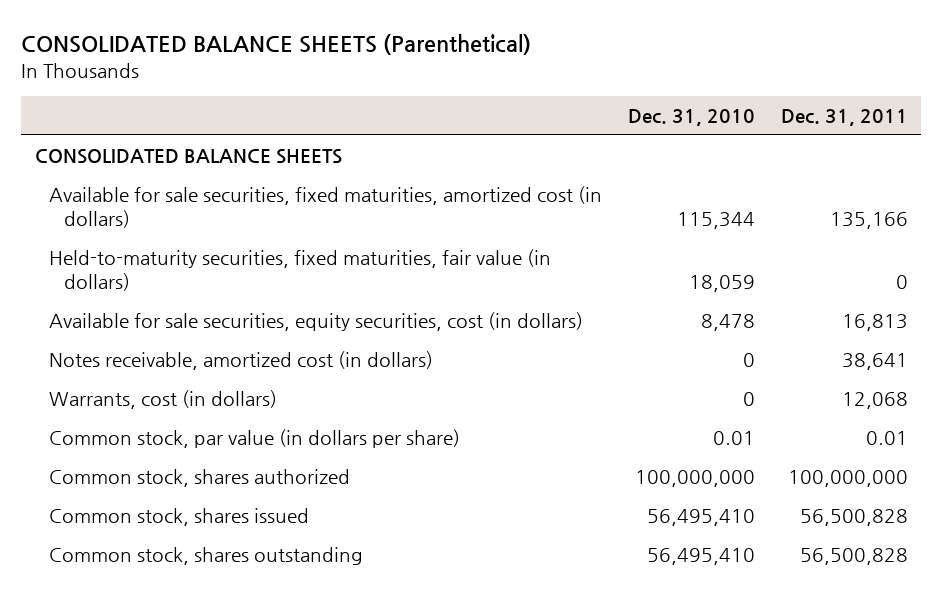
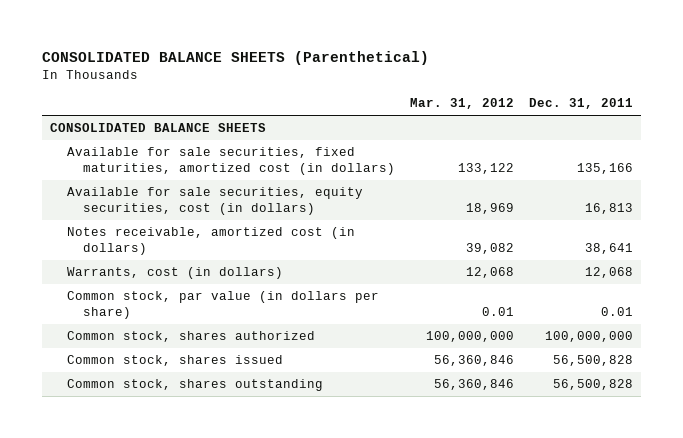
[628,109,756,127] Dec. 31, 2010 -> none
none -> [410,98,515,110] Mar. 31, 2012
[49,249,552,292] Held-to-maturity securities, fixed maturities, fair value (in dollars) -> none

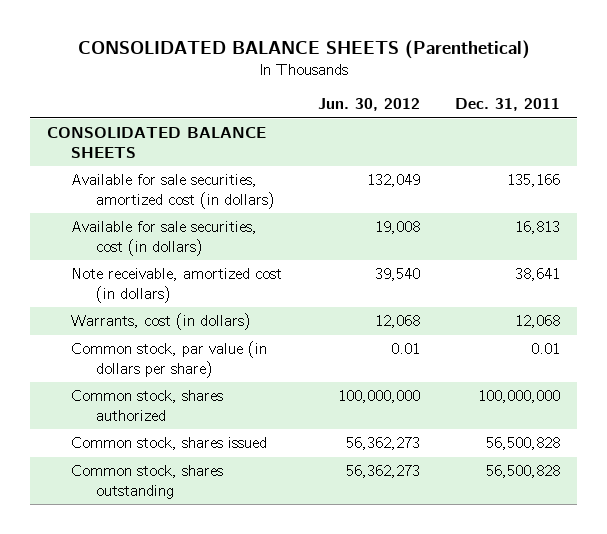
[410,98,515,110] Mar. 31, 2012 -> none
none -> [317,98,420,112] Jun. 30, 2012
[66,147,396,175] Available for sale securities, fixed maturities, amortized cost (in dollars) -> [71,174,275,209] Available for sale securities, amortized cost (in dollars)
[66,187,363,215] Available for sale securities, equity securities, cost (in dollars) -> [71,221,258,256] Available for sale securities, cost (in dollars)
[66,227,355,255] Notes receivable, amortized cost (in dollars) -> [71,268,283,303] Note receivable, amortized cost (in dollars)

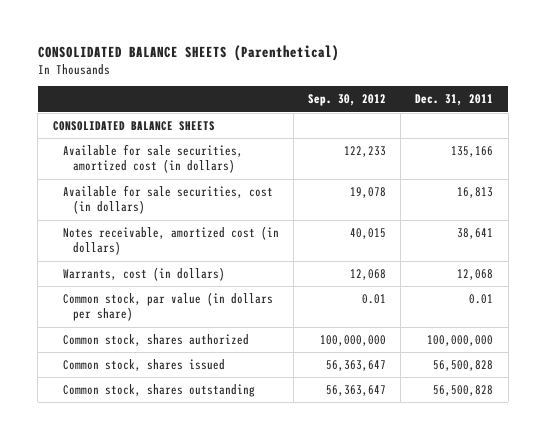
[317,98,420,112] Jun. 30, 2012 -> none
none -> [308,94,387,107] Sep. 30, 2012
[71,268,283,303] Note receivable, amortized cost (in dollars) -> [62,225,279,256] Notes receivable, amortized cost (in dollars)

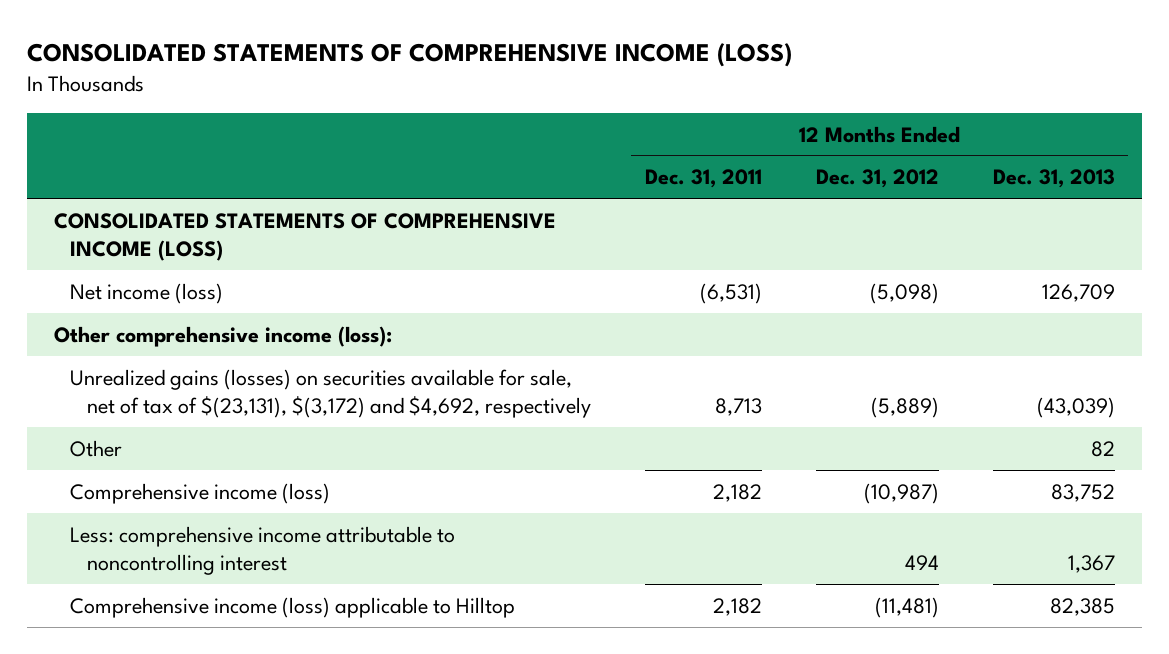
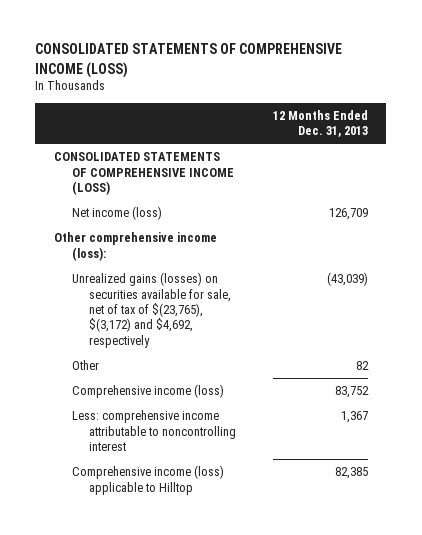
[644,169,762,189] Dec. 31, 2011 -> none
[815,169,939,189] Dec. 31, 2012 -> none
[70,368,591,419] Unrealized gains (losses) on securities available for sale, net of tax of $(23,131), $(3,172) and $4,692, respectively -> [71,272,232,348] Unrealized gains (losses) on securities available for sale, net of tax of $(23,765), $(3,172) and $4,692, respectively

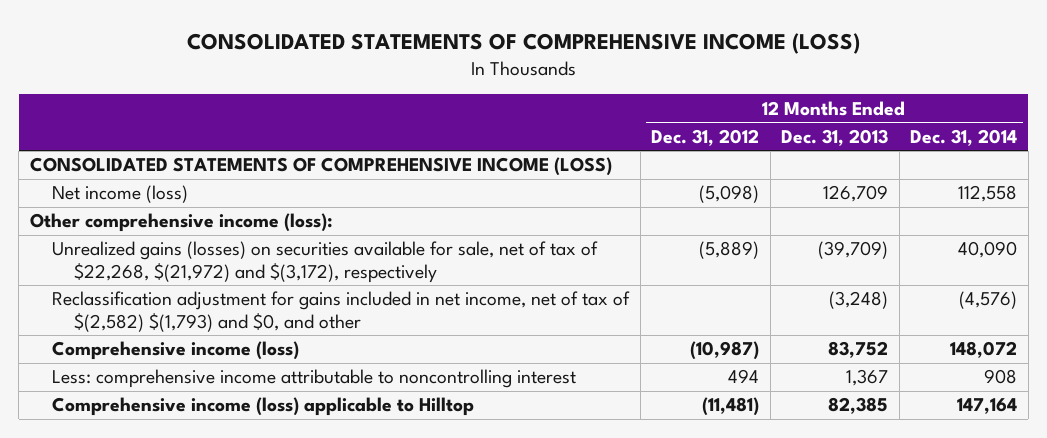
none -> [651,128,760,146] Dec. 31, 2012
none -> [910,128,1018,146] Dec. 31, 2014
[71,360,99,371] Other -> none
[71,272,232,348] Unrealized gains (losses) on securities available for sale, net of tax of $(23,765), $(3,172) and $4,692, respectively -> [52,241,599,283] Unrealized gains (losses) on securities available for sale, net of tax of $22,268, $(21,972) and $(3,172), respectively
[326,272,368,287] (43,039) -> [818,241,889,260] (39,709)
none -> [52,291,631,332] Reclassification adjustment for gains included in net income, net of tax of $(2,582) $(1,793) and $0, and other

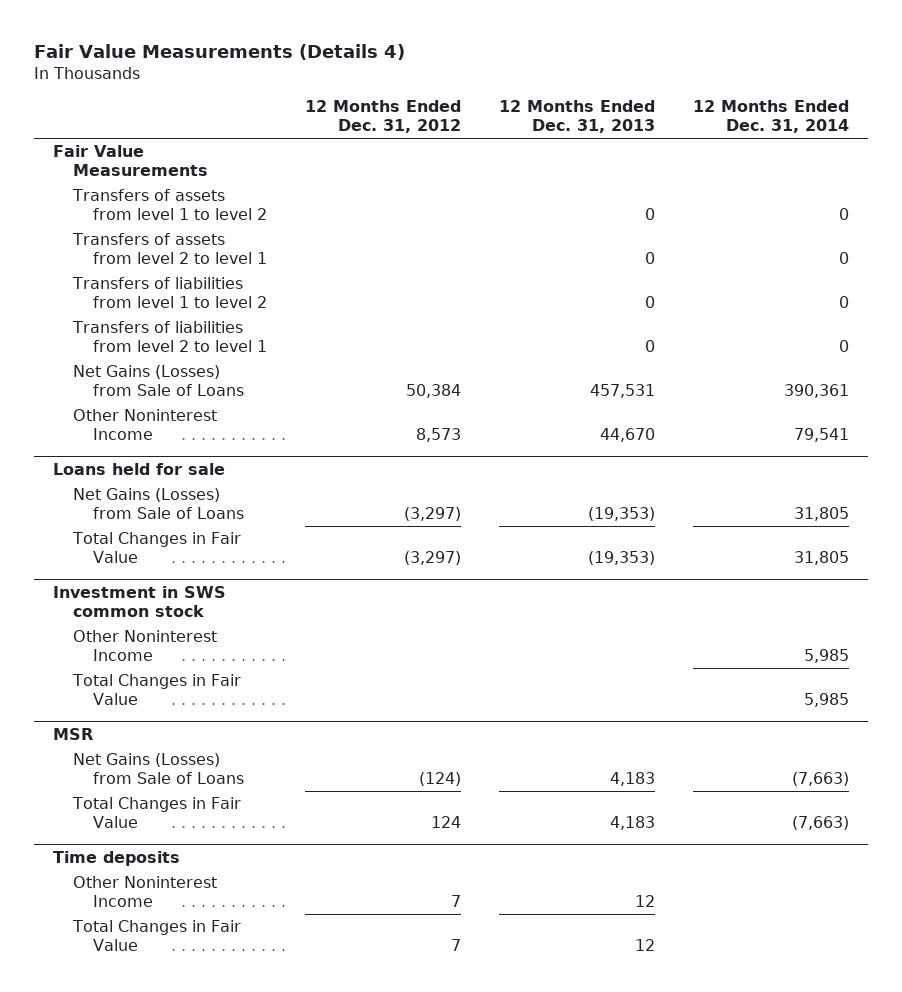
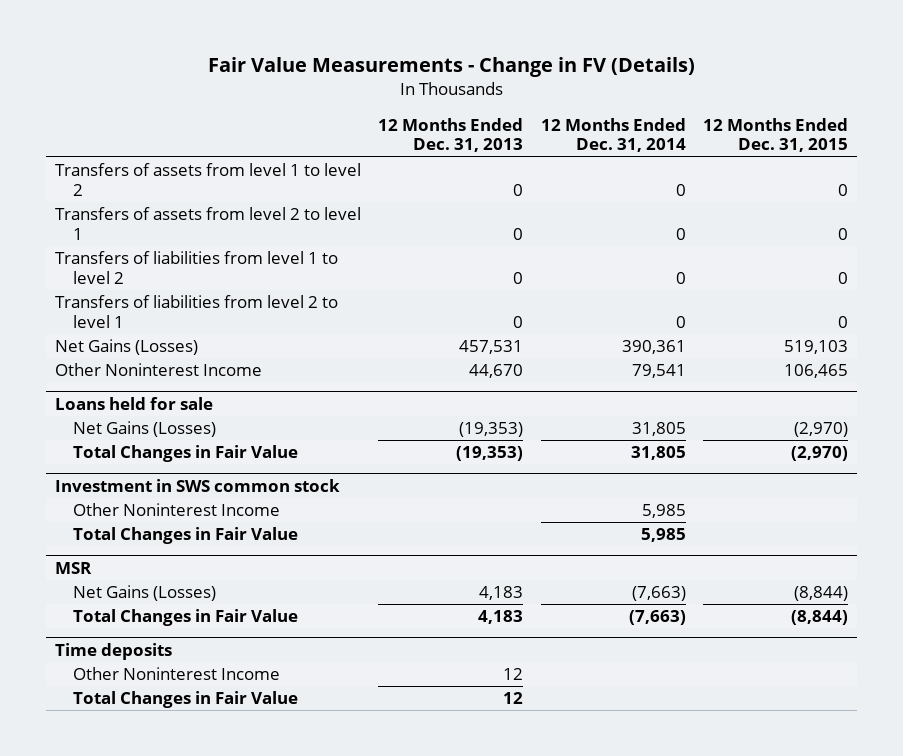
[34,44,406,61] Fair Value Measurements (Details 4) -> [207,57,695,78] Fair Value Measurements - Change in FV (Details)
[305,100,462,134] 12 Months Ended Dec. 31, 2012 -> none
none -> [703,117,849,153] 12 Months Ended Dec. 31, 2015
[53,145,209,177] Fair Value Measurements -> none
[73,365,245,397] Net Gains (Losses) from Sale of Loans -> [54,339,198,356] Net Gains (Losses)
[73,488,245,520] Net Gains (Losses) from Sale of Loans -> [73,421,217,438] Net Gains (Losses)
[73,753,245,785] Net Gains (Losses) from Sale of Loans -> [73,585,217,602] Net Gains (Losses)

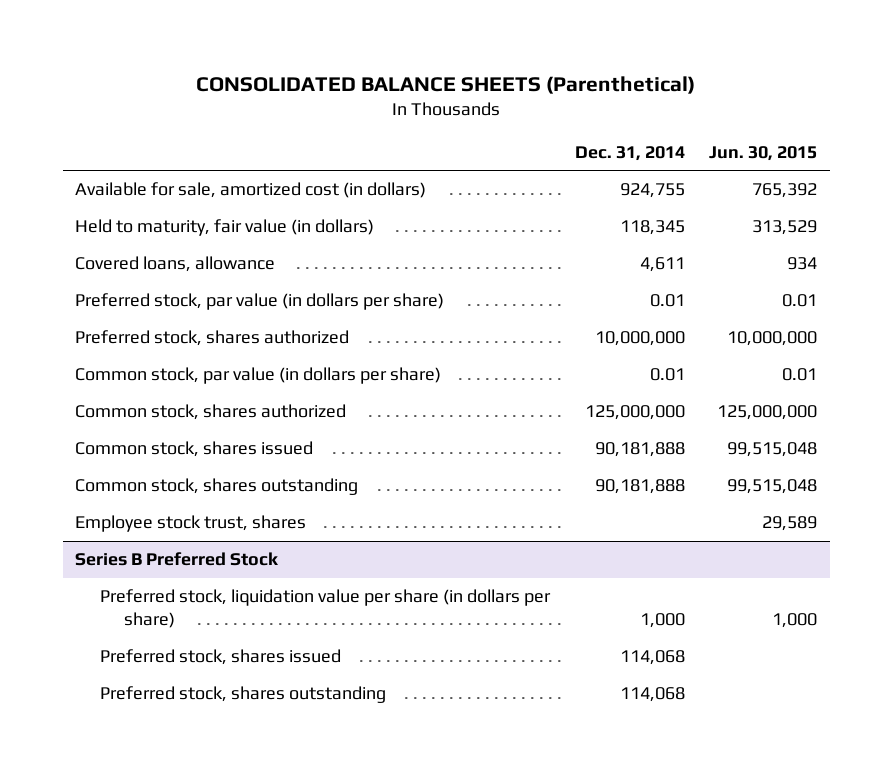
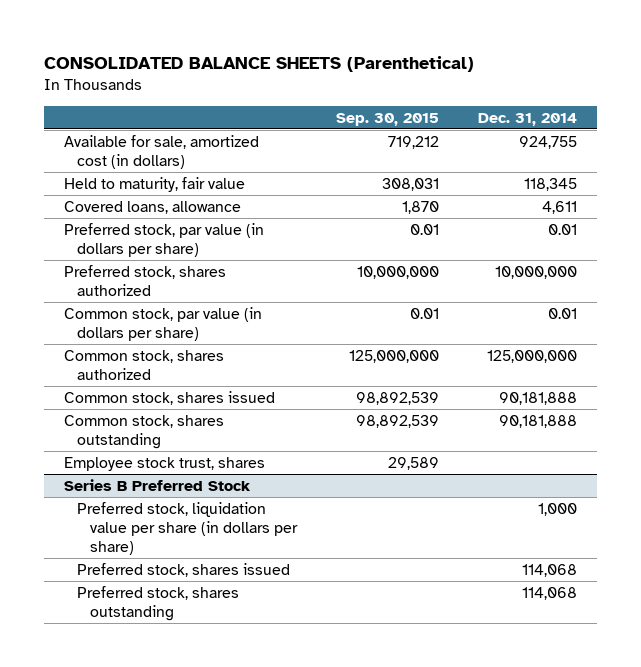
[709,145,818,161] Jun. 30, 2015 -> none
none -> [336,112,440,126] Sep. 30, 2015
[74,219,374,237] Held to maturity, fair value (in dollars) -> [63,176,245,192] Held to maturity, fair value

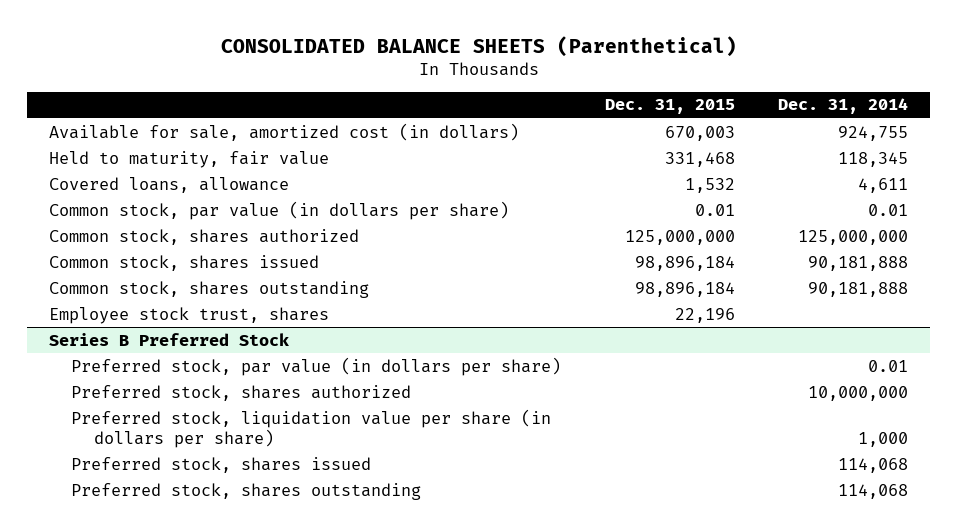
[336,112,440,126] Sep. 30, 2015 -> none
none -> [604,99,735,115] Dec. 31, 2015
[63,222,264,257] Preferred stock, par value (in dollars per share) -> none
[63,264,226,296] Preferred stock, shares authorized -> none
none -> [71,356,562,376] Preferred stock, par value (in dollars per share)
none -> [71,384,412,401] Preferred stock, shares authorized

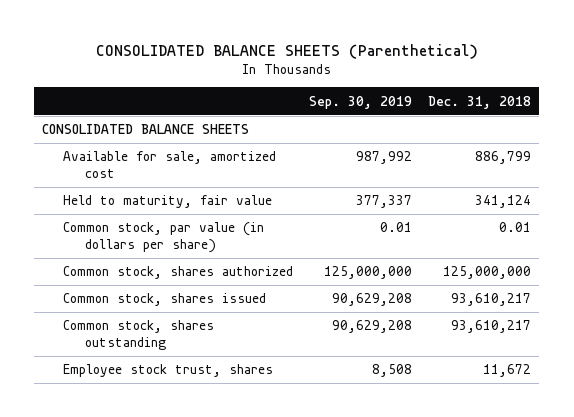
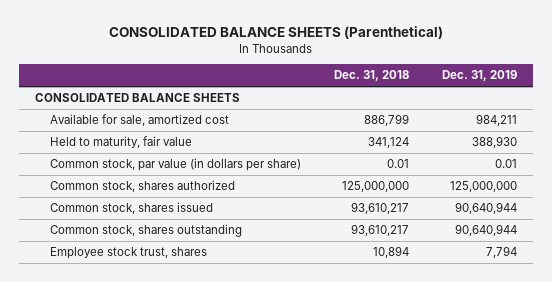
[309,95,413,109] Sep. 30, 2019 -> none
none -> [441,70,517,82] Dec. 31, 2019
[483,364,532,378] 11,672 -> [372,246,409,259] 10,894

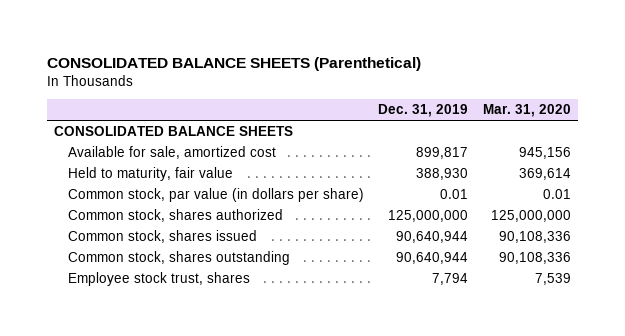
[333,70,409,82] Dec. 31, 2018 -> none
none -> [482,104,571,118] Mar. 31, 2020
[475,114,517,127] 984,211 -> [416,147,469,160] 899,817

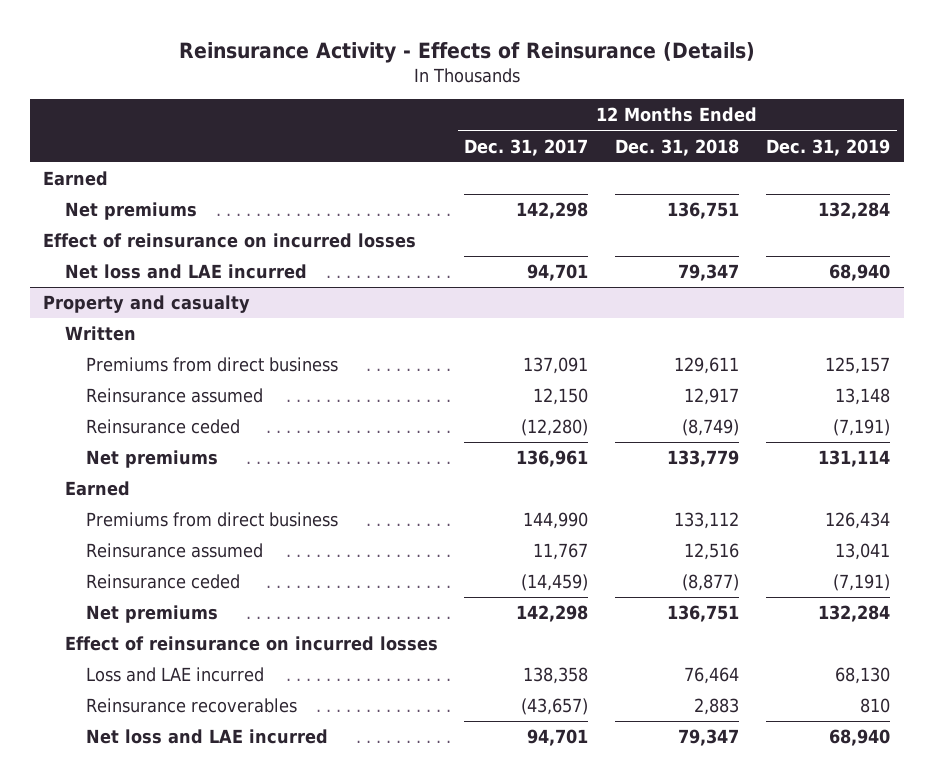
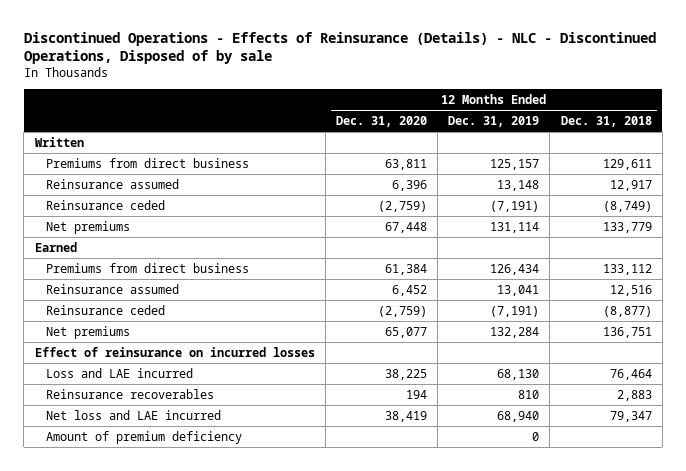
[178,41,755,63] Reinsurance Activity - Effects of Reinsurance (Details) -> [23,31,656,65] Discontinued Operations - Effects of Reinsurance (Details) - NLC - Discontinued Operations, Disposed of by sale
[464,138,589,156] Dec. 31, 2017 -> none
none -> [335,116,427,128] Dec. 31, 2020
[43,171,109,187] Earned -> none
[64,202,197,221] Net premiums -> none
[43,233,417,249] Effect of reinsurance on incurred losses -> none
[64,264,307,280] Net loss and LAE incurred -> none
[43,295,251,314] Property and casualty -> none
none -> [46,430,243,444] Amount of premium deficiency

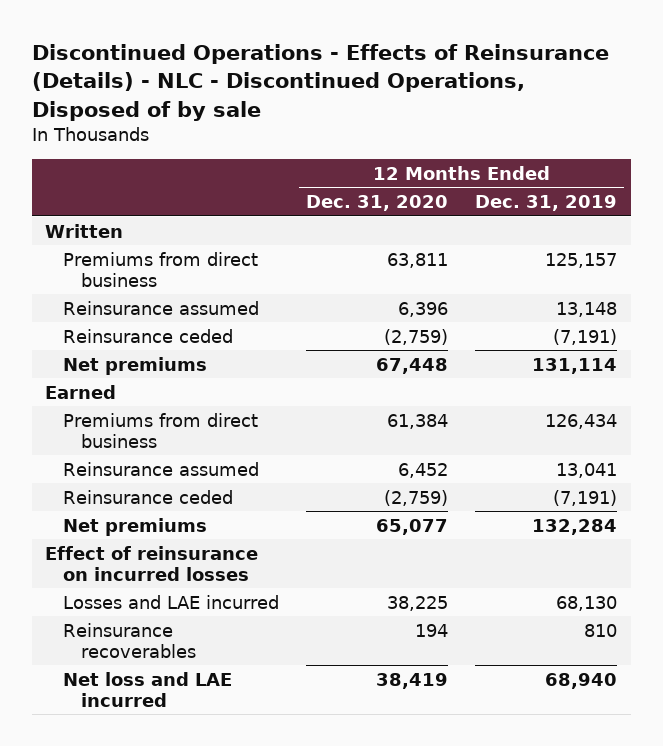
[560,116,652,128] Dec. 31, 2018 -> none
[46,367,194,378] Loss and LAE incurred -> [63,594,280,609] Losses and LAE incurred
[46,430,243,444] Amount of premium deficiency -> none

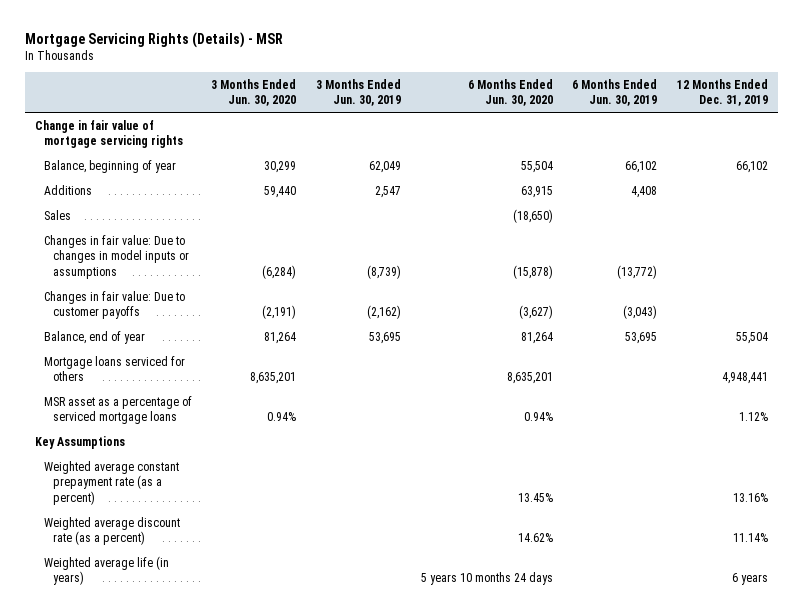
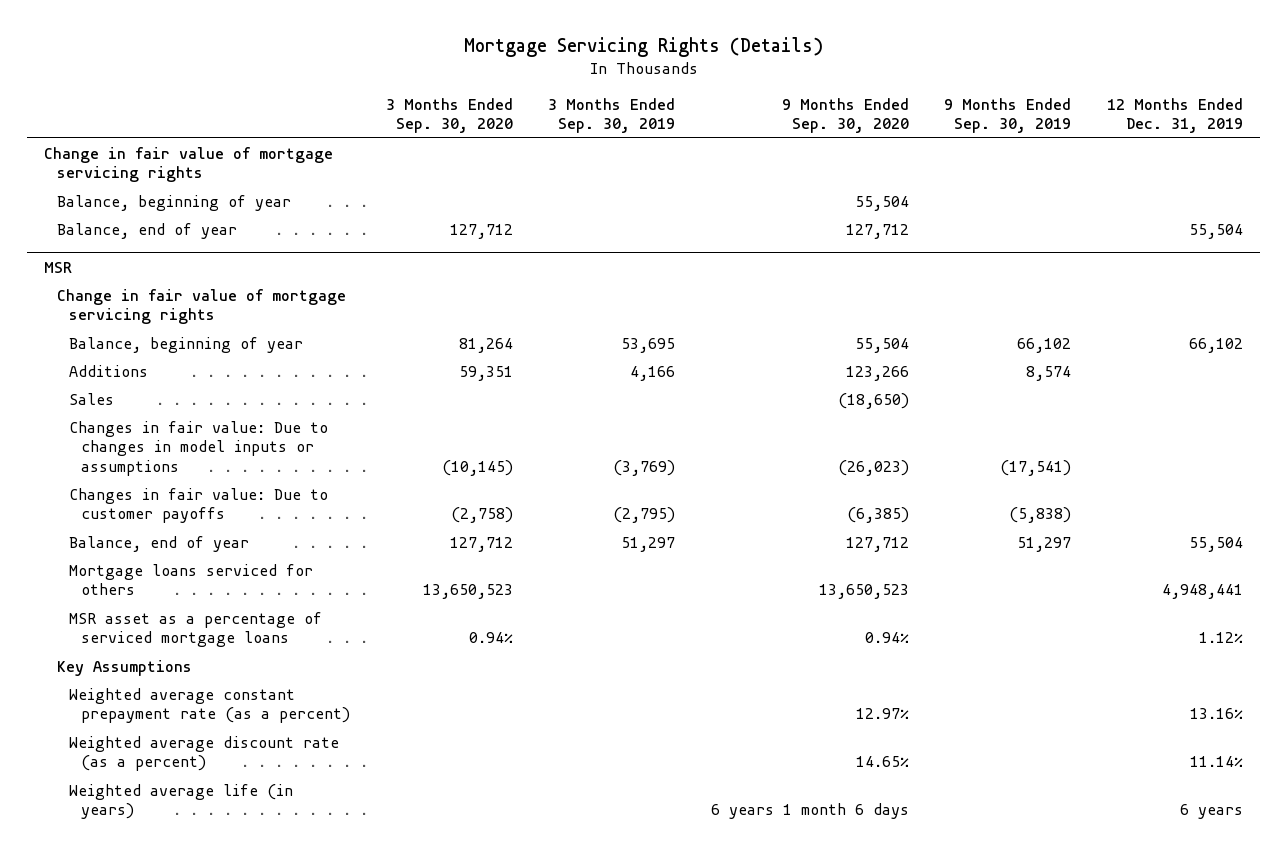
[24,31,283,48] Mortgage Servicing Rights (Details) - MSR -> [463,36,823,57] Mortgage Servicing Rights (Details)
[211,78,297,107] 3 Months Ended Jun. 30, 2020 -> none
[316,78,402,107] 3 Months Ended Jun. 30, 2019 -> none
[467,78,553,107] 6 Months Ended Jun. 30, 2020 -> none
[572,78,658,107] 6 Months Ended Jun. 30, 2019 -> none
none -> [385,97,513,134] 3 Months Ended Sep. 30, 2020
none -> [548,97,676,134] 3 Months Ended Sep. 30, 2019
none -> [781,97,909,134] 9 Months Ended Sep. 30, 2020
none -> [944,97,1072,134] 9 Months Ended Sep. 30, 2019
none -> [56,194,291,211] Balance, beginning of year
none -> [56,222,237,239] Balance, end of year
none -> [44,261,73,273] MSR
none -> [56,288,346,325] Change in fair value of mortgage servicing rights

